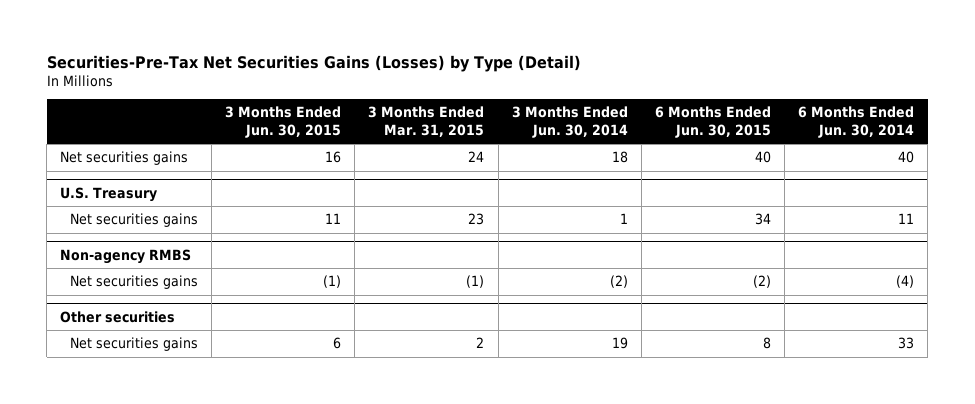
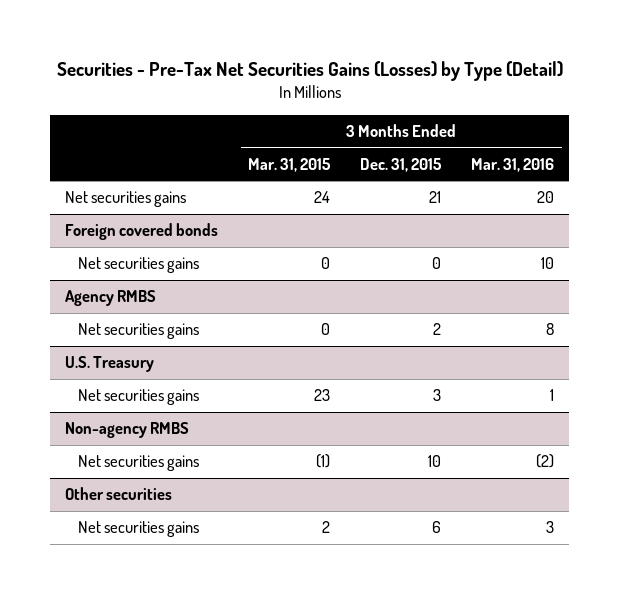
[46,54,581,72] Securities-Pre-Tax Net Securities Gains (Losses) by Type (Detail) -> [56,60,563,81] Securities - Pre-Tax Net Securities Gains (Losses) by Type (Detail)
[225,106,342,138] 3 Months Ended Jun. 30, 2015 -> none
[511,106,628,138] 3 Months Ended Jun. 30, 2014 -> none
[655,106,772,138] 6 Months Ended Jun. 30, 2015 -> none
[798,106,915,138] 6 Months Ended Jun. 30, 2014 -> none
none -> [360,157,443,172] Dec. 31, 2015
none -> [471,157,555,172] Mar. 31, 2016
none -> [65,223,219,241] Foreign covered bonds
none -> [78,257,200,274] Net securities gains
none -> [65,290,157,307] Agency RMBS
none -> [78,323,200,340] Net securities gains

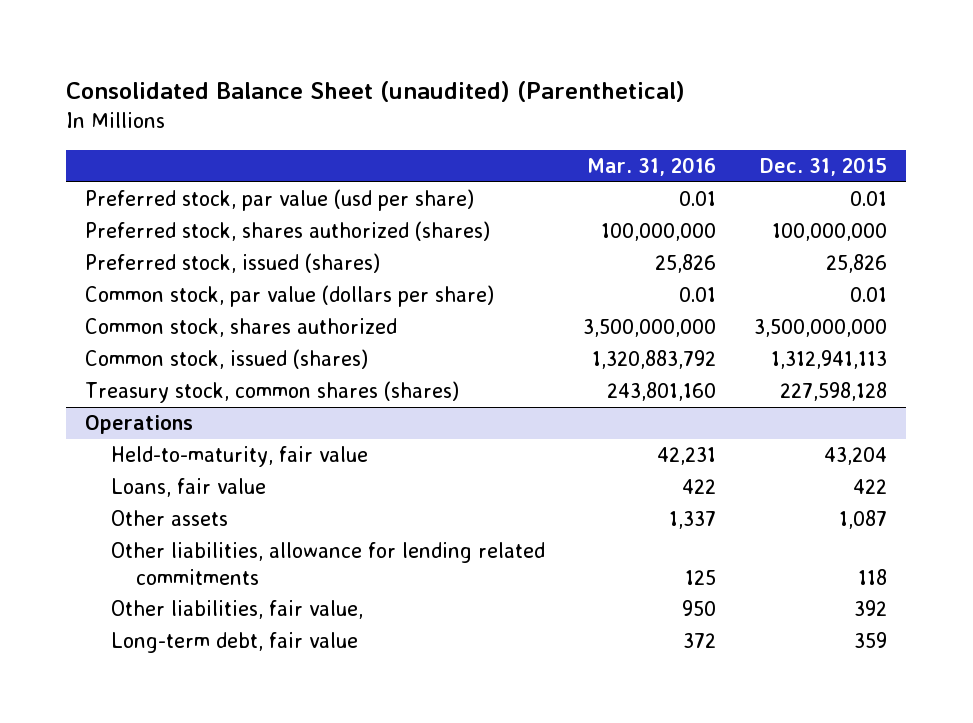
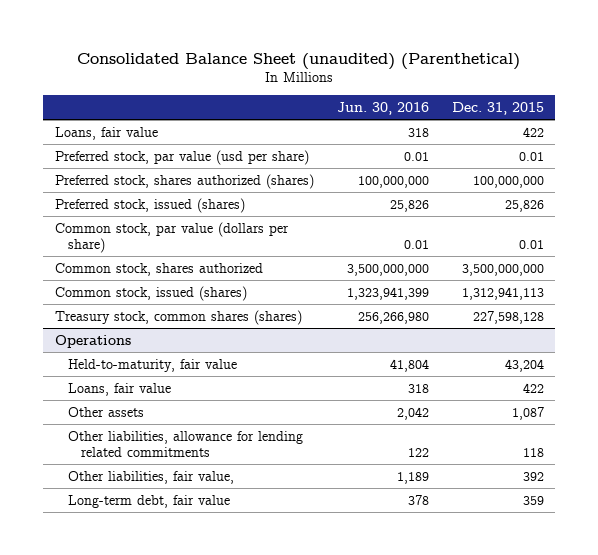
[587,157,717,177] Mar. 31, 2016 -> none
none -> [336,101,429,115] Jun. 30, 2016
none -> [54,126,158,140] Loans, fair value

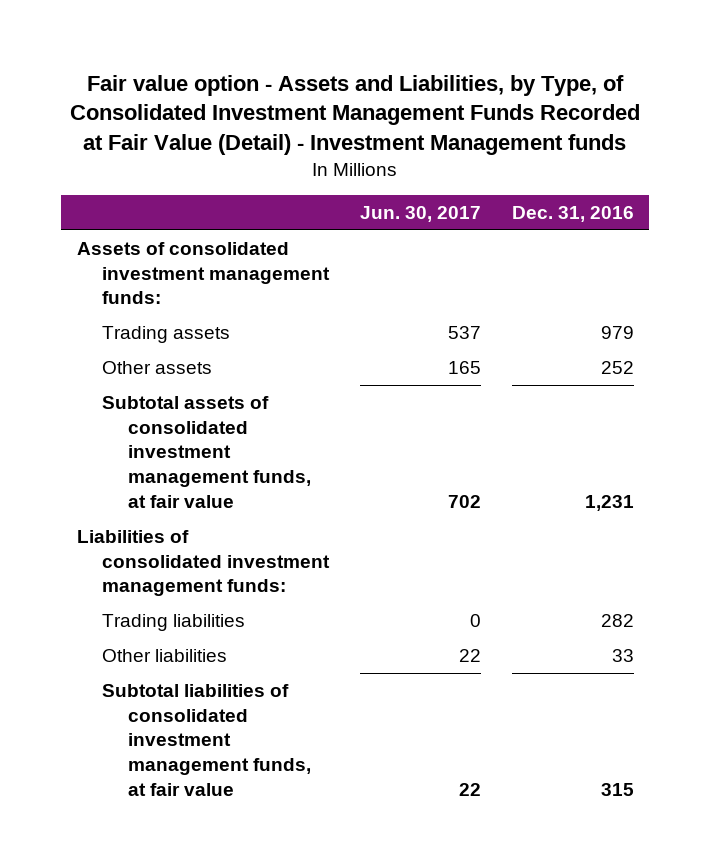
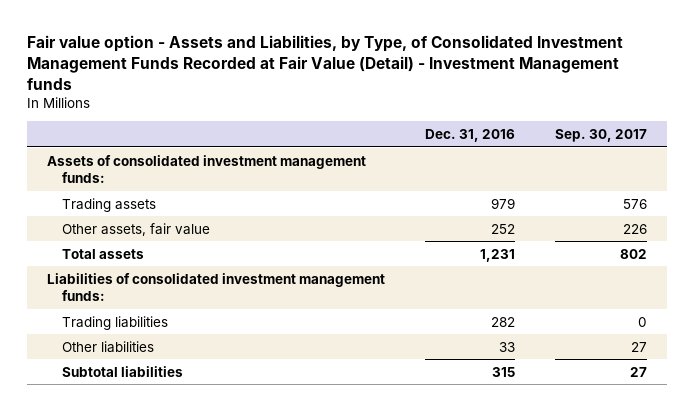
[359,205,481,222] Jun. 30, 2017 -> none
none -> [554,128,647,142] Sep. 30, 2017
[102,361,213,375] Other assets -> [62,222,211,236] Other assets, fair value
[102,396,311,508] Subtotal assets of consolidated investment management funds, at fair value -> [62,248,145,259] Total assets
[102,684,311,796] Subtotal liabilities of consolidated investment management funds, at fair value -> [62,365,184,377] Subtotal liabilities

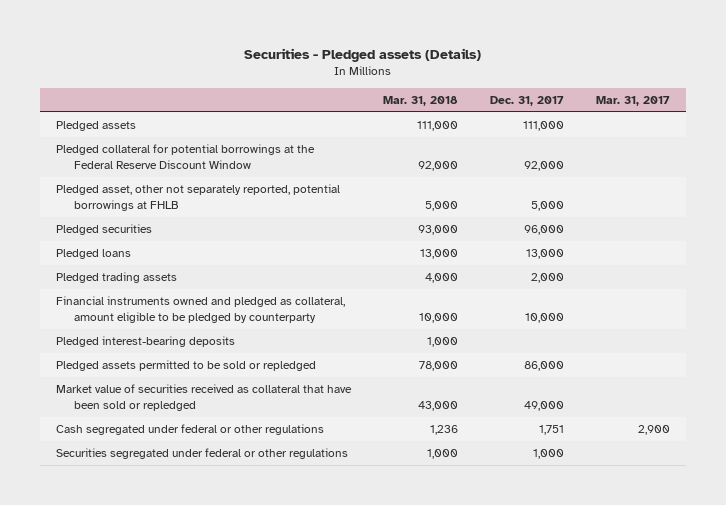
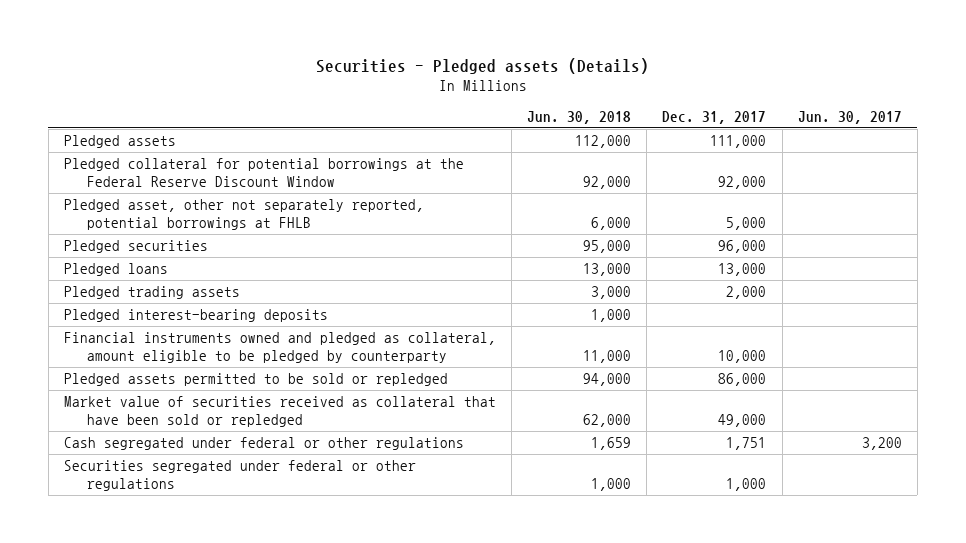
[383,95,459,106] Mar. 31, 2018 -> none
[595,95,670,106] Mar. 31, 2017 -> none
none -> [527,110,632,124] Jun. 30, 2018
none -> [797,110,902,124] Jun. 30, 2017
[56,296,346,323] Financial instruments owned and pledged as collateral, amount eligible to be pledged by counterparty -> [64,332,497,364] Financial instruments owned and pledged as collateral, amount eligible to be pledged by counterparty

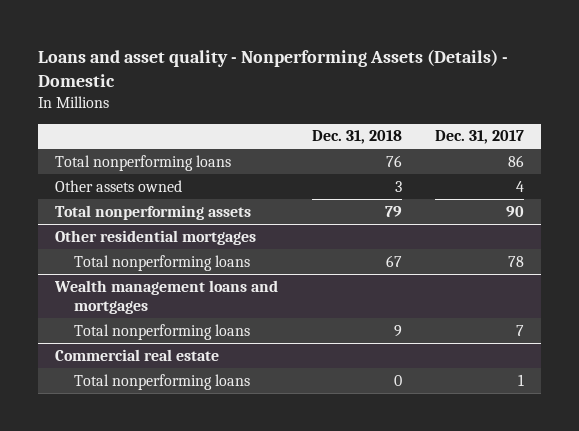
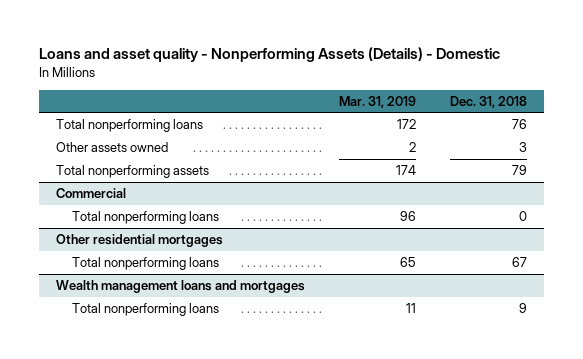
[435,130,525,145] Dec. 31, 2017 -> none
none -> [339,95,417,108] Mar. 31, 2019
none -> [56,187,127,198] Commercial
none -> [72,210,220,224] Total nonperforming loans
[55,348,220,361] Commercial real estate -> none
[73,373,250,390] Total nonperforming loans -> none

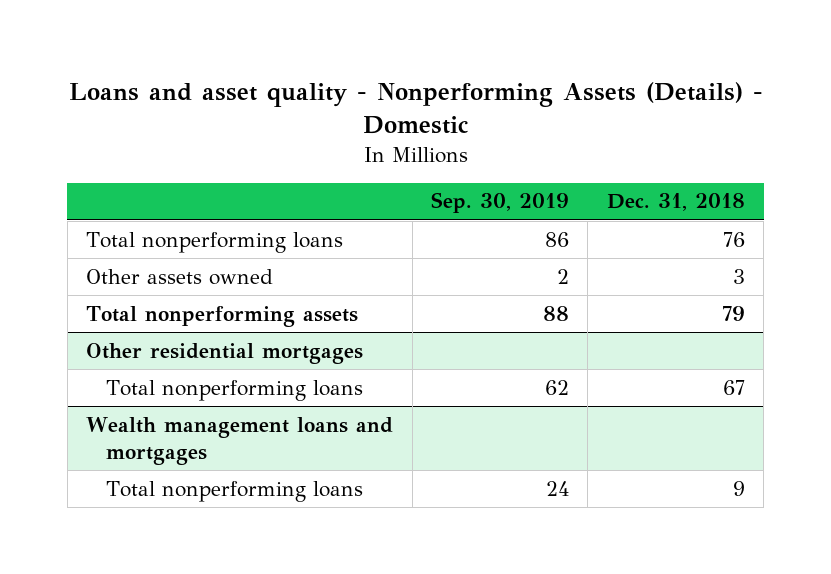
[339,95,417,108] Mar. 31, 2019 -> none
none -> [431,192,570,214] Sep. 30, 2019
[56,187,127,198] Commercial -> none
[72,210,220,224] Total nonperforming loans -> none

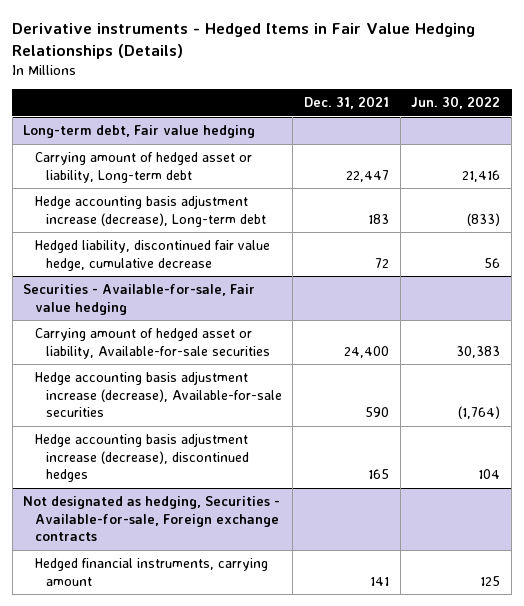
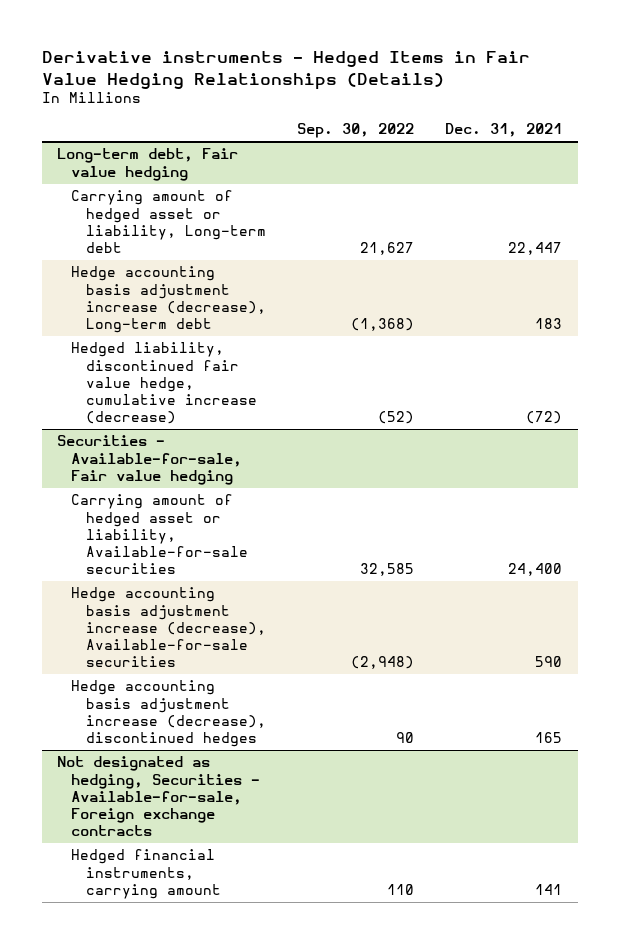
[411,96,501,110] Jun. 30, 2022 -> none
none -> [296,123,414,139] Sep. 30, 2022
[34,240,270,271] Hedged liability, discontinued fair value hedge, cumulative decrease -> [71,342,257,425] Hedged liability, discontinued fair value hedge, cumulative increase (decrease)
[375,257,390,268] 72 -> [525,411,562,425] (72)

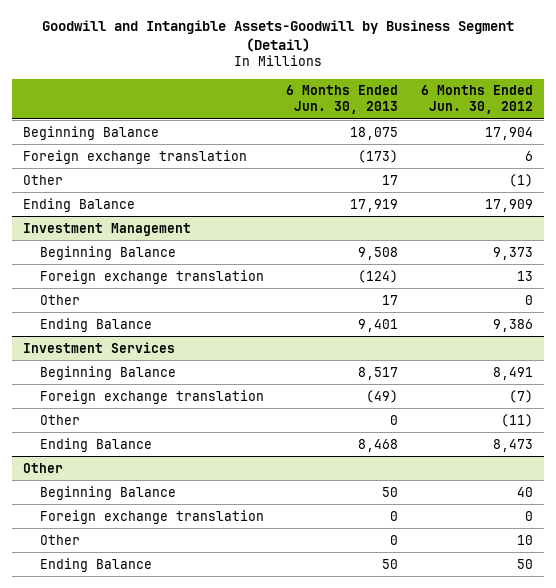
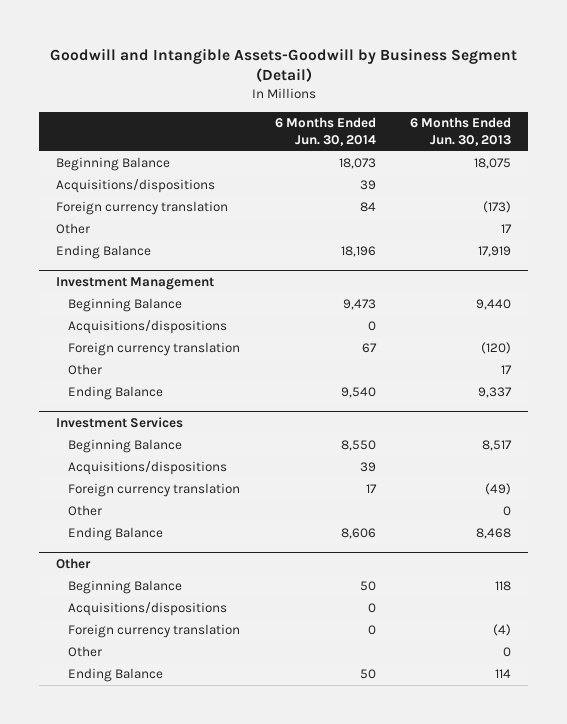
[420,85,533,115] 6 Months Ended Jun. 30, 2012 -> none
none -> [274,116,376,147] 6 Months Ended Jun. 30, 2014
none -> [56,179,216,194] Acquisitions/dispositions
[22,149,247,164] Foreign exchange translation -> [56,201,229,216] Foreign currency translation
[358,246,399,260] 9,508 -> [476,299,512,311] 9,440
none -> [68,320,228,335] Acquisitions/dispositions
[39,269,264,284] Foreign exchange translation -> [68,342,241,357] Foreign currency translation
[358,269,399,283] (124) -> [481,342,512,355] (120)
[358,318,399,332] 9,401 -> [478,387,513,399] 9,337
none -> [68,461,228,476] Acquisitions/dispositions
[39,389,264,404] Foreign exchange translation -> [68,483,241,498] Foreign currency translation
[382,486,399,497] 50 -> [495,581,512,592] 118
none -> [68,602,228,617] Acquisitions/dispositions
[39,509,264,524] Foreign exchange translation -> [68,624,241,639] Foreign currency translation
[390,510,399,521] 0 -> [493,624,512,637] (4)
[382,558,399,569] 50 -> [495,669,512,679] 114

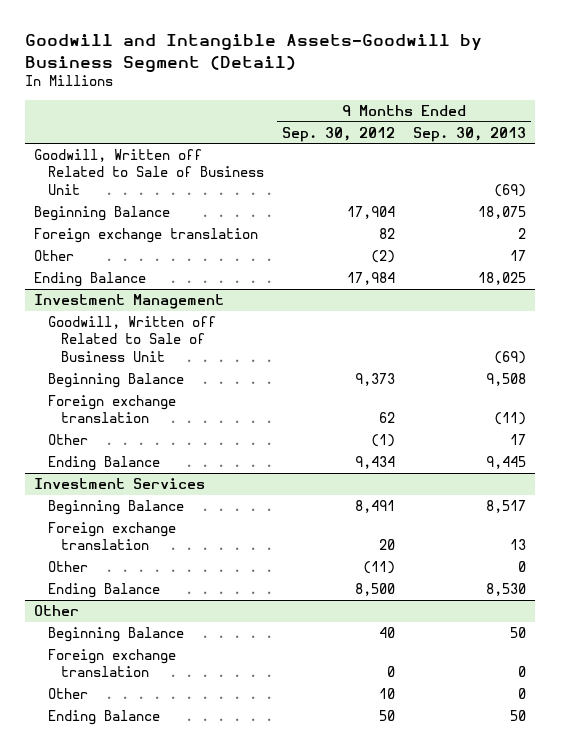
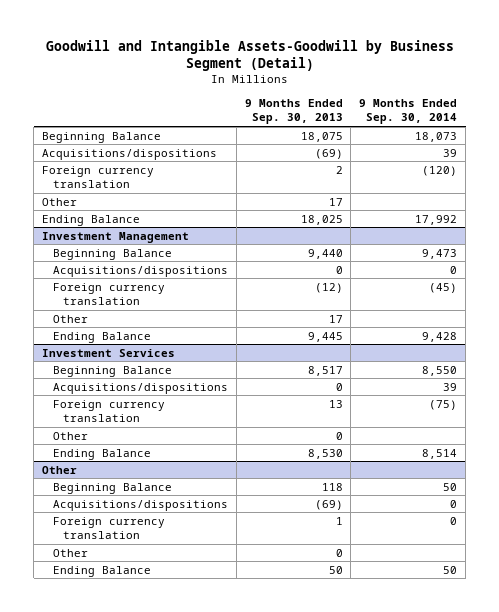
[281,126,395,142] Sep. 30, 2012 -> none
none -> [359,99,458,125] 9 Months Ended Sep. 30, 2014
[34,149,264,195] Goodwill, Written off Related to Sale of Business Unit -> none
none -> [42,148,218,160] Acquisitions/dispositions
[34,228,259,244] Foreign exchange translation -> [42,165,155,188] Foreign currency translation
[47,316,216,362] Goodwill, Written off Related to Sale of Business Unit -> none
[486,373,527,387] 9,508 -> [307,248,343,259] 9,440
none -> [52,265,228,277] Acquisitions/dispositions
[47,395,176,424] Foreign exchange translation -> [52,282,165,305] Foreign currency translation
[494,412,527,426] (11) -> [314,282,343,293] (12)
none -> [52,382,228,394] Acquisitions/dispositions
[47,522,176,551] Foreign exchange translation -> [52,399,165,422] Foreign currency translation
[510,627,527,639] 50 -> [321,482,343,491] 118
none -> [52,499,228,511] Acquisitions/dispositions
[47,649,176,678] Foreign exchange translation -> [52,516,165,539] Foreign currency translation
[518,666,527,678] 0 -> [335,516,343,525] 1

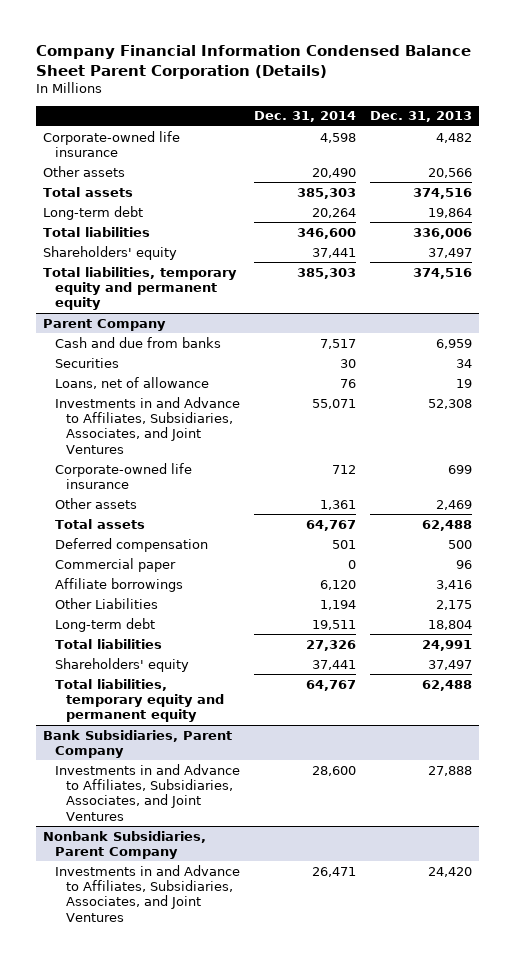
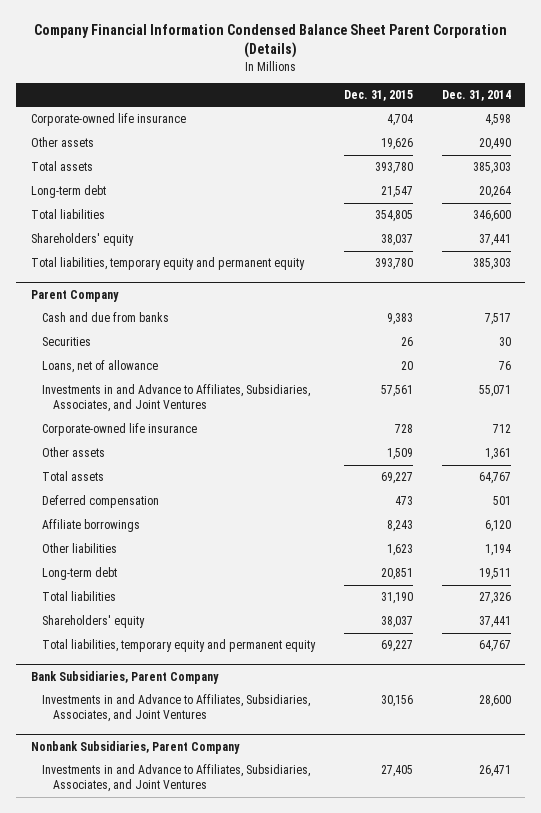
[369,111,472,123] Dec. 31, 2013 -> none
none -> [343,89,413,101] Dec. 31, 2015
[54,557,176,572] Commercial paper -> none
[54,597,158,609] Other Liabilities -> [41,543,117,554] Other liabilities

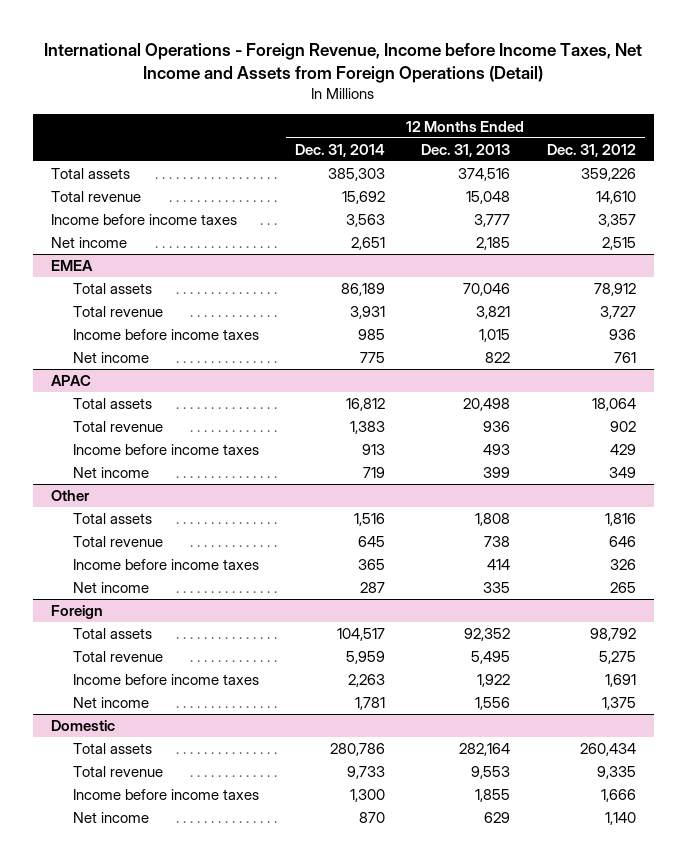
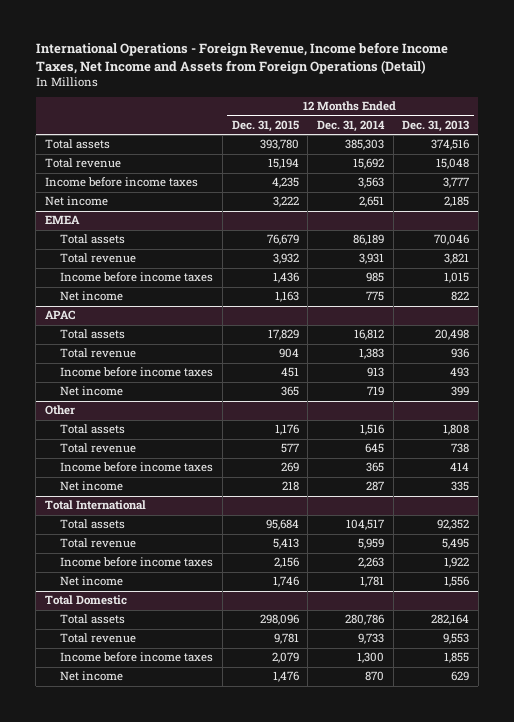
[546,143,636,157] Dec. 31, 2012 -> none
none -> [231,119,299,132] Dec. 31, 2015
[50,605,103,620] Foreign -> [44,500,146,511] Total International
[50,720,115,732] Domestic -> [44,595,127,606] Total Domestic

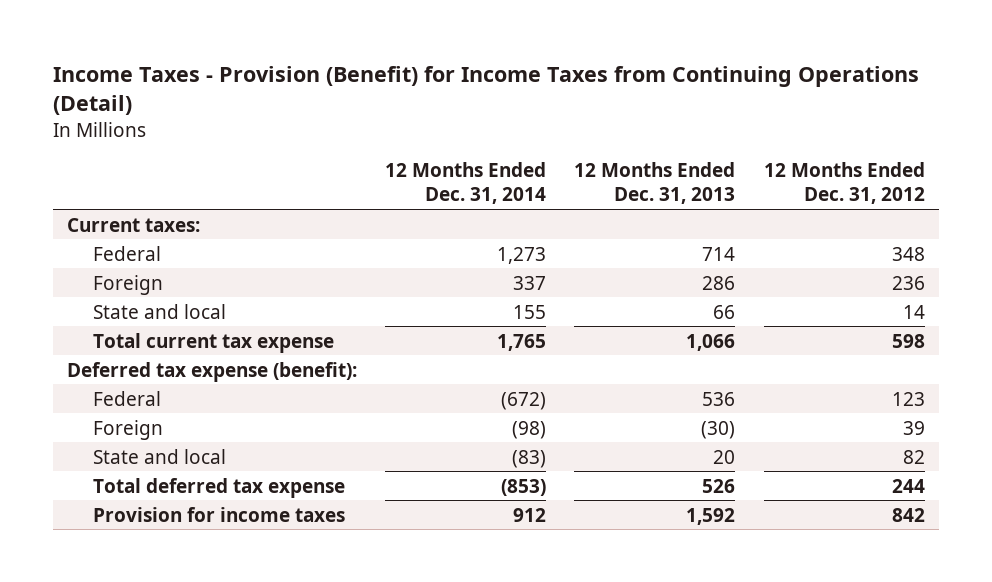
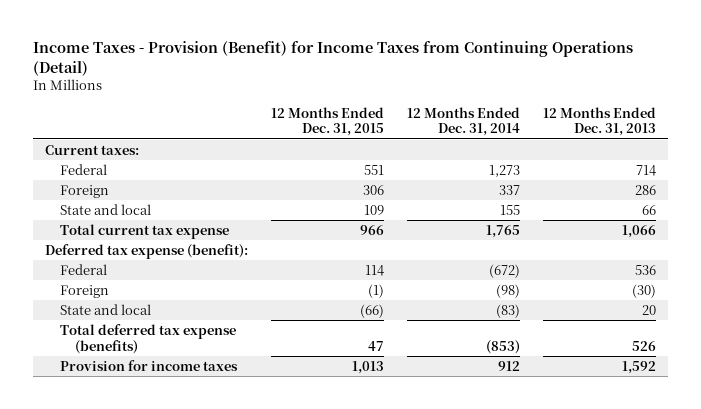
[763,162,925,205] 12 Months Ended Dec. 31, 2012 -> none
none -> [270,106,384,137] 12 Months Ended Dec. 31, 2015
[92,477,345,498] Total deferred tax expense -> [60,323,237,354] Total deferred tax expense (benefits)

